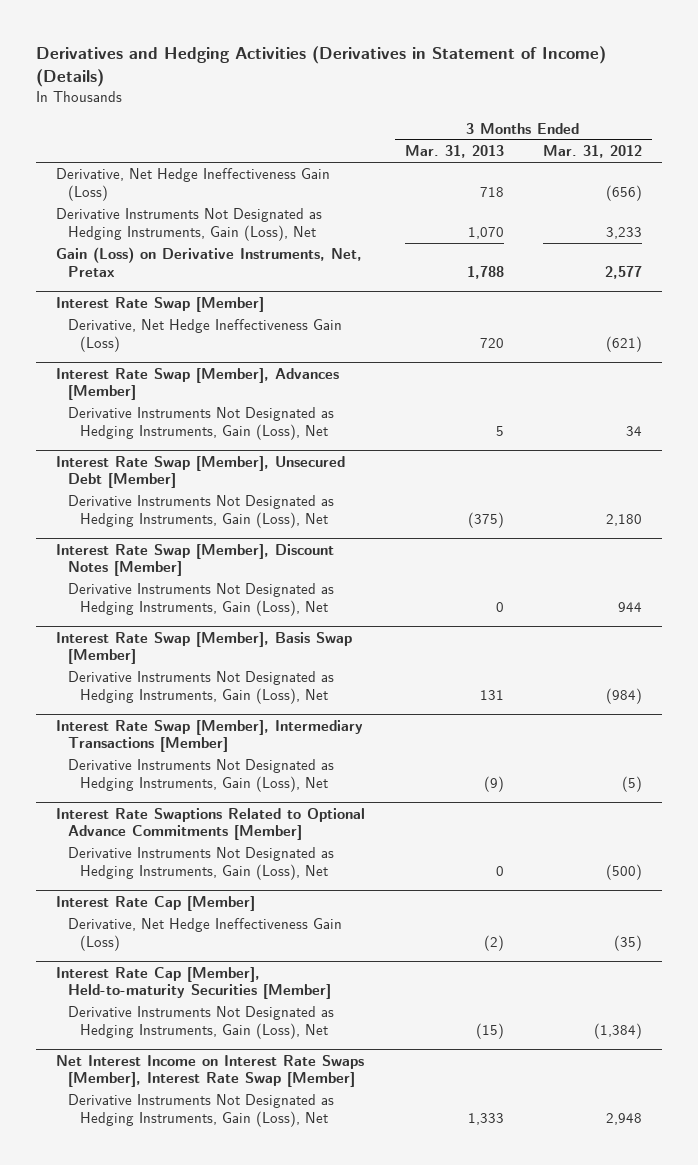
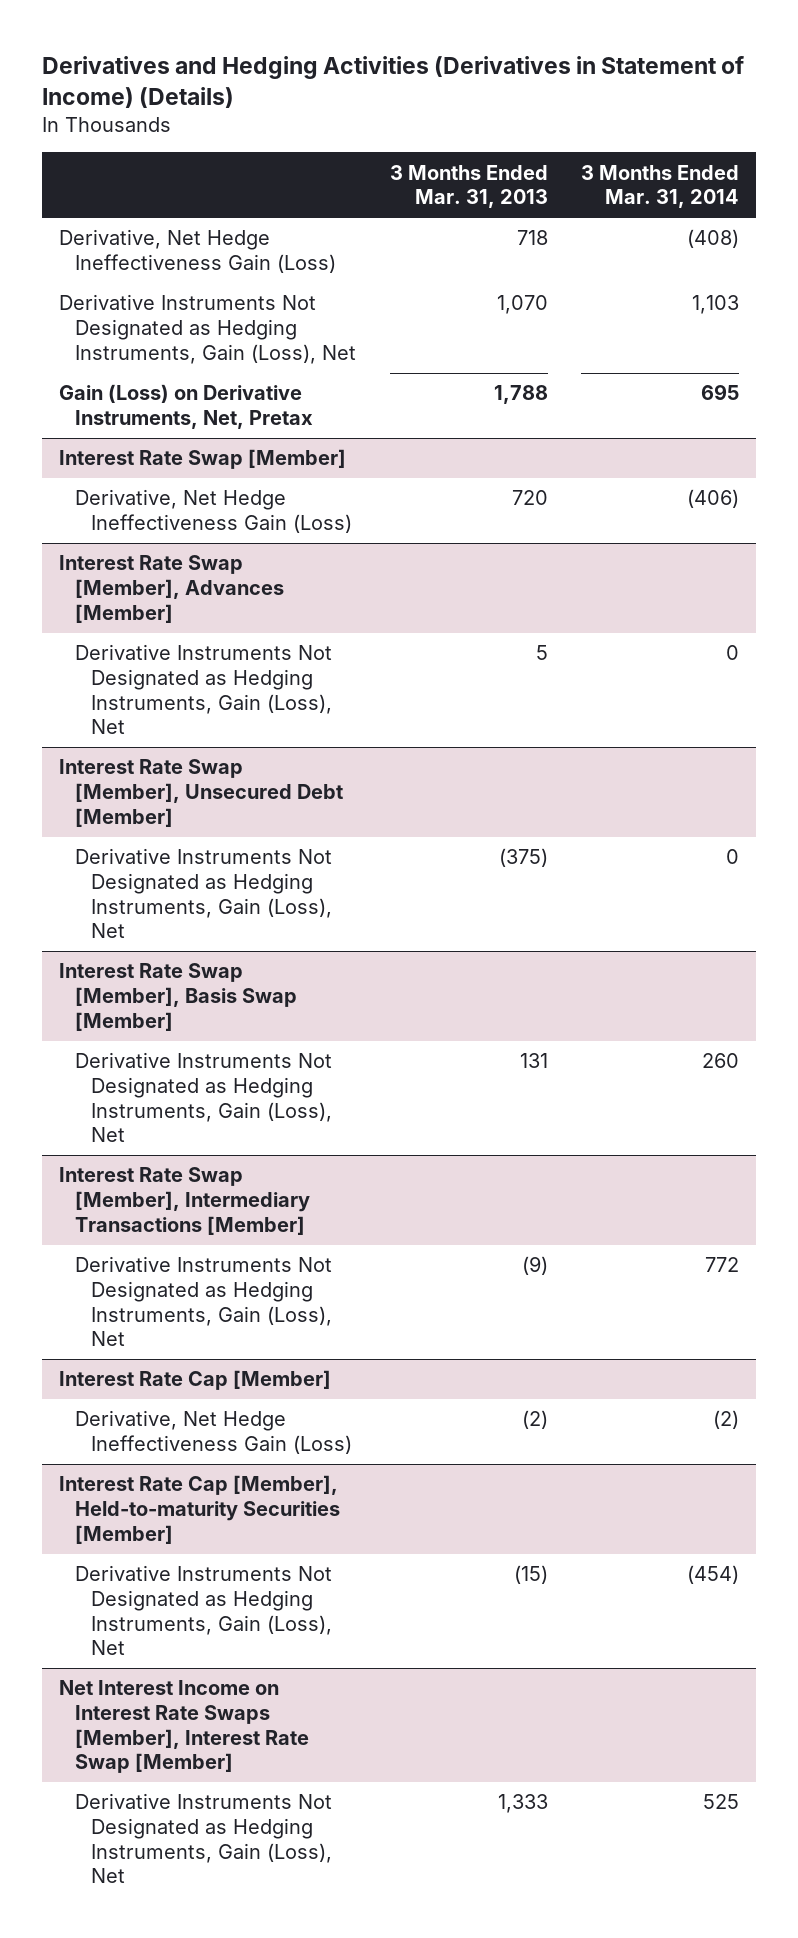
[543,145,643,159] Mar. 31, 2012 -> none
none -> [581,164,740,209] 3 Months Ended Mar. 31, 2014
[55,544,334,577] Interest Rate Swap [Member], Discount Notes [Member] -> none
[67,583,334,616] Derivative Instruments Not Designated as Hedging Instruments, Gain (Loss), Net -> none
[55,808,365,841] Interest Rate Swaptions Related to Optional Advance Commitments [Member] -> none
[67,847,334,880] Derivative Instruments Not Designated as Hedging Instruments, Gain (Loss), Net -> none

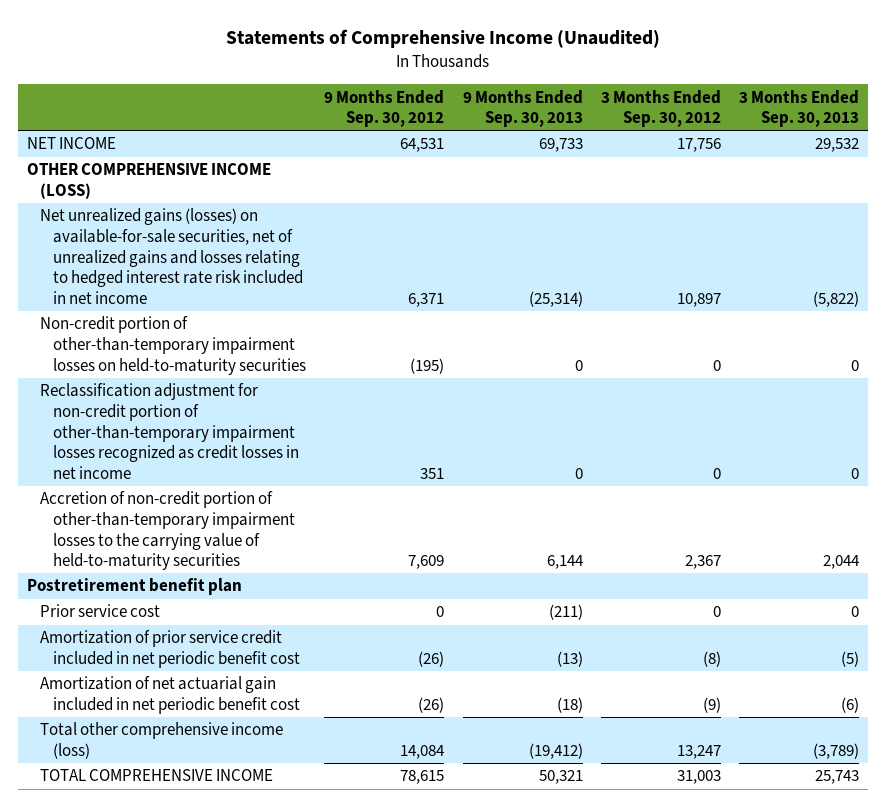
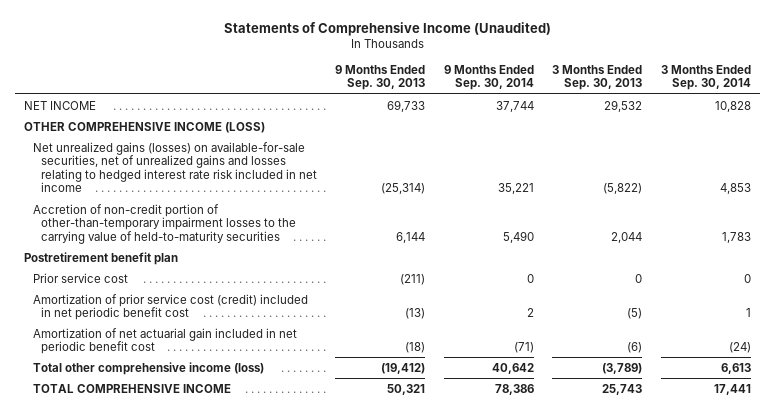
[324,89,445,128] 9 Months Ended Sep. 30, 2012 -> none
[600,89,721,128] 3 Months Ended Sep. 30, 2012 -> none
none -> [443,64,534,91] 9 Months Ended Sep. 30, 2014
none -> [661,64,752,91] 3 Months Ended Sep. 30, 2014
[40,316,307,375] Non-credit portion of other-than-temporary impairment losses on held-to-maturity securities -> none
[40,383,300,479] Reclassification adjustment for non-credit portion of other-than-temporary impairment losses recognized as credit losses in net income -> none
[40,630,301,669] Amortization of prior service credit included in net periodic benefit cost -> [32,293,308,321] Amortization of prior service cost (credit) included in net periodic benefit cost

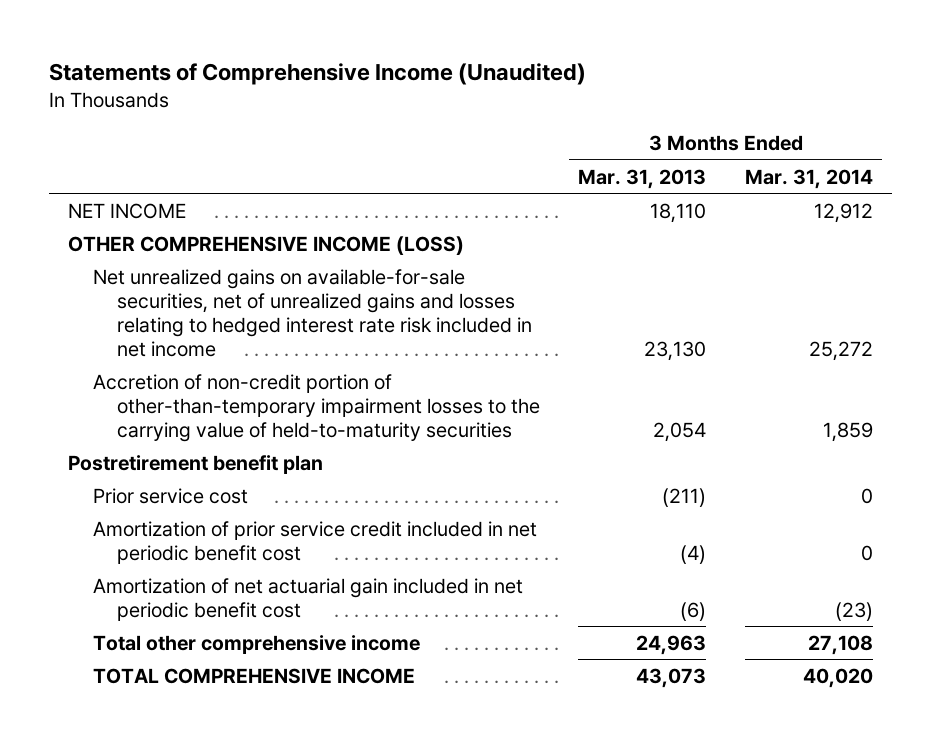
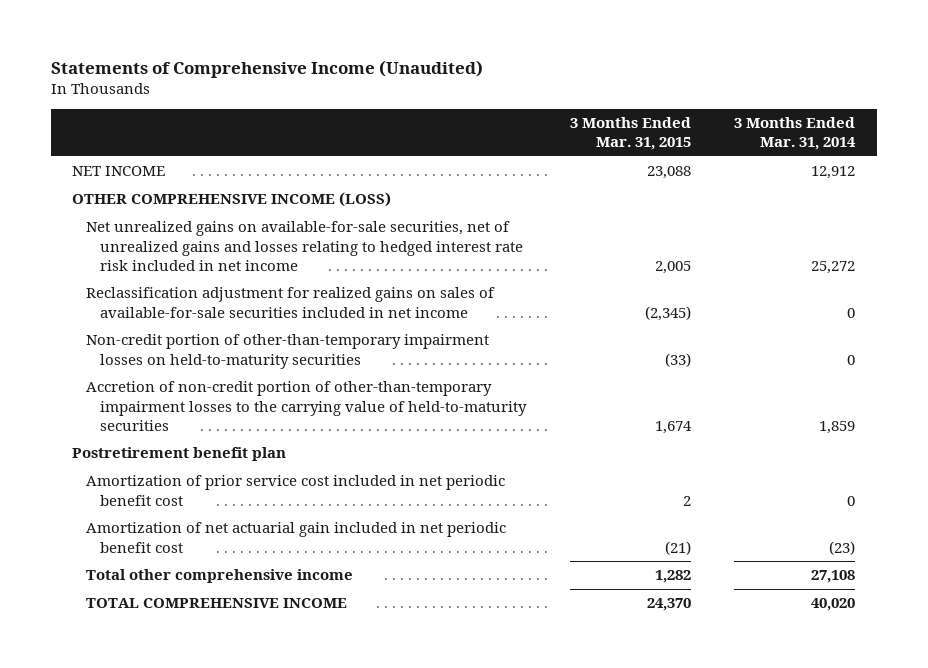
[578,168,707,189] Mar. 31, 2013 -> none
none -> [569,116,691,151] 3 Months Ended Mar. 31, 2015
none -> [86,287,496,318] Reclassification adjustment for realized gains on sales of available-for-sale securities included in net income
none -> [86,334,490,369] Non-credit portion of other-than-temporary impairment losses on held-to-maturity securities
[92,487,248,504] Prior service cost -> none
[92,520,537,564] Amortization of prior service credit included in net periodic benefit cost -> [86,475,506,506] Amortization of prior service cost included in net periodic benefit cost

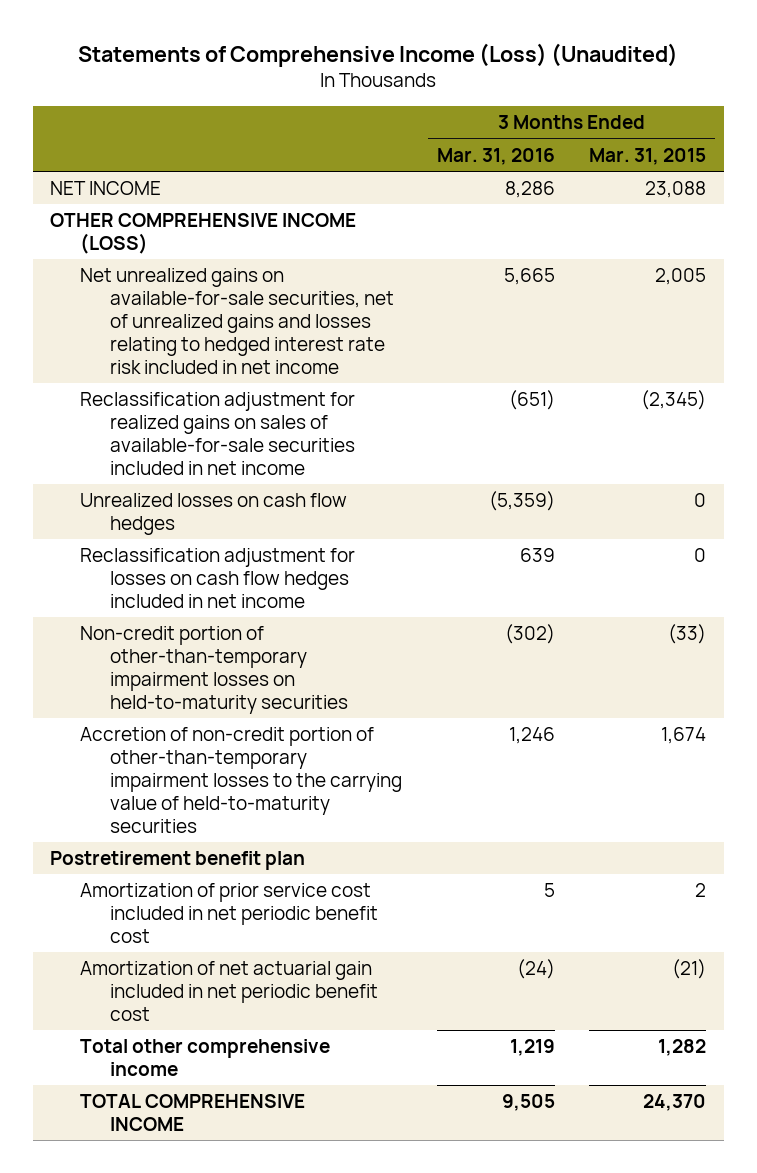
[50,59,483,78] Statements of Comprehensive Income (Unaudited) -> [78,43,679,68] Statements of Comprehensive Income (Loss) (Unaudited)
[734,116,857,151] 3 Months Ended Mar. 31, 2014 -> none
none -> [436,147,555,165] Mar. 31, 2016
none -> [80,493,348,535] Unrealized losses on cash flow hedges
none -> [80,548,356,608] Reclassification adjustment for losses on cash flow hedges included in net income

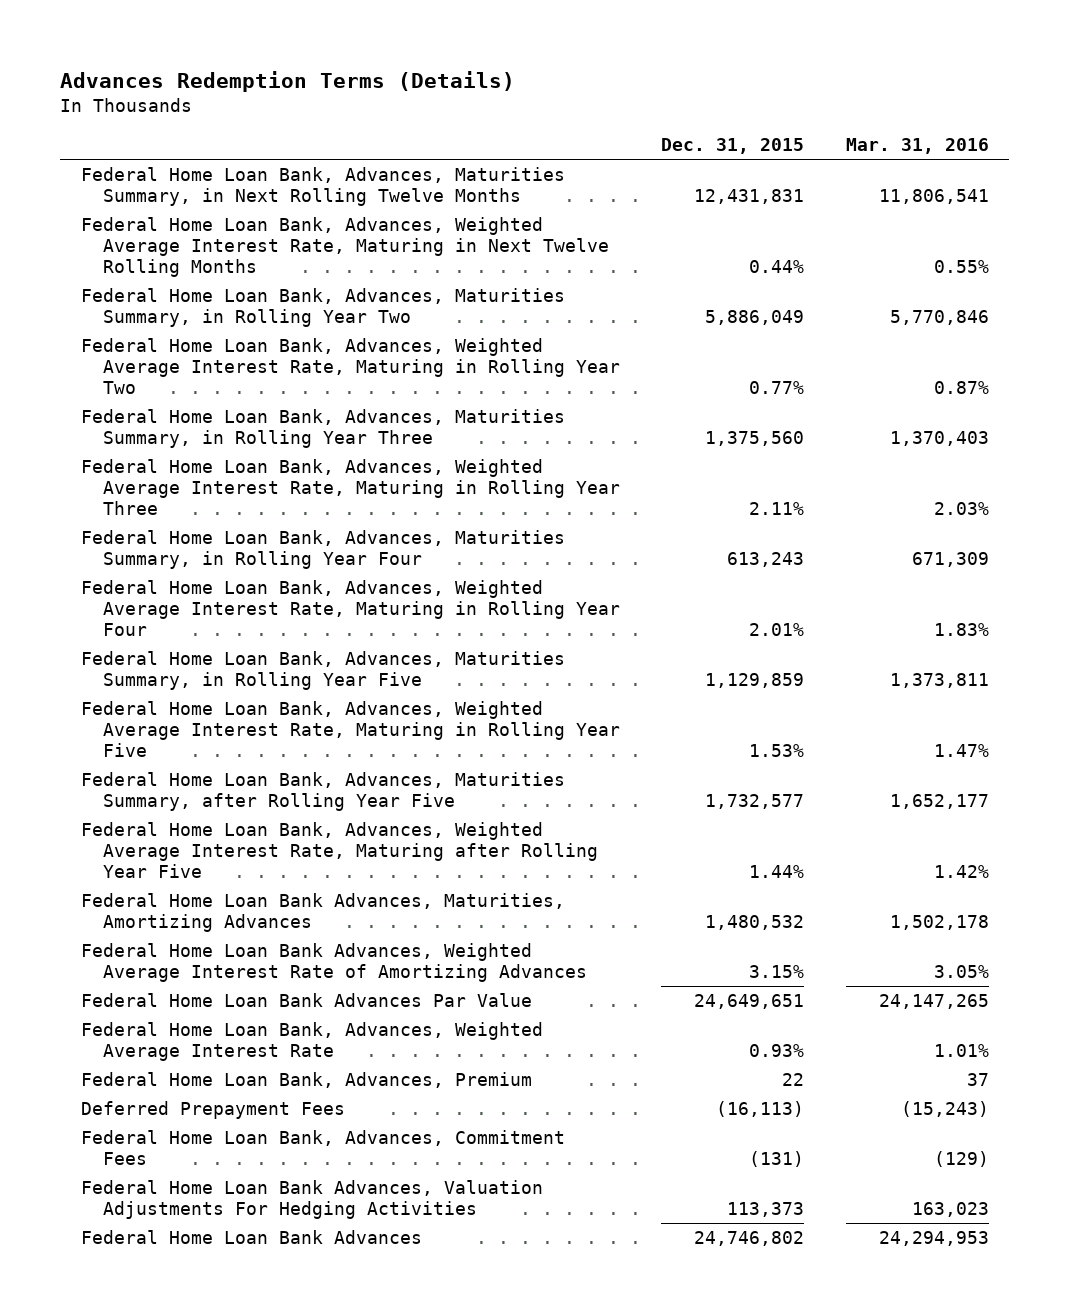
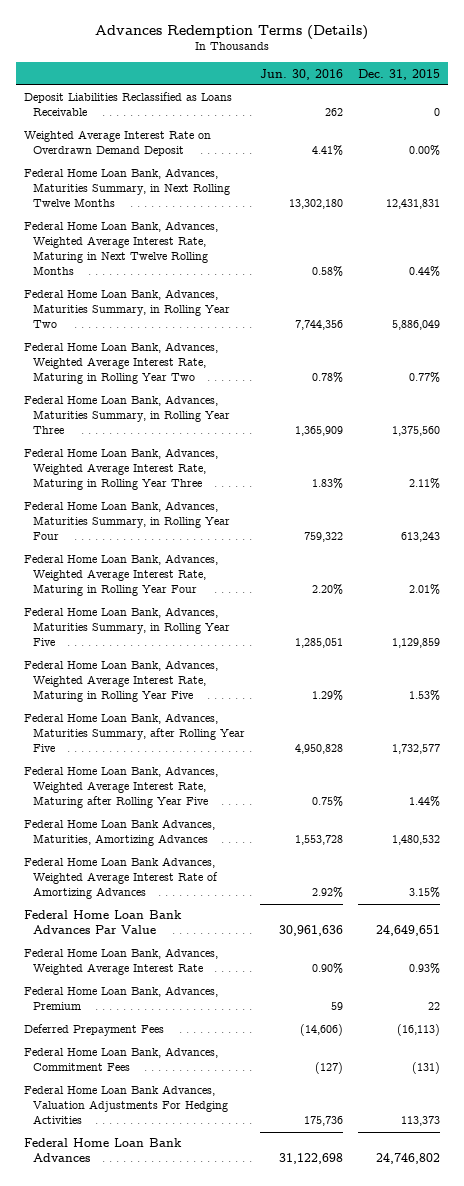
[845,138,989,155] Mar. 31, 2016 -> none
none -> [260,68,344,80] Jun. 30, 2016
none -> [23,92,232,117] Deposit Liabilities Reclassified as Loans Receivable
none -> [23,130,211,157] Weighted Average Interest Rate on Overdrawn Demand Deposit

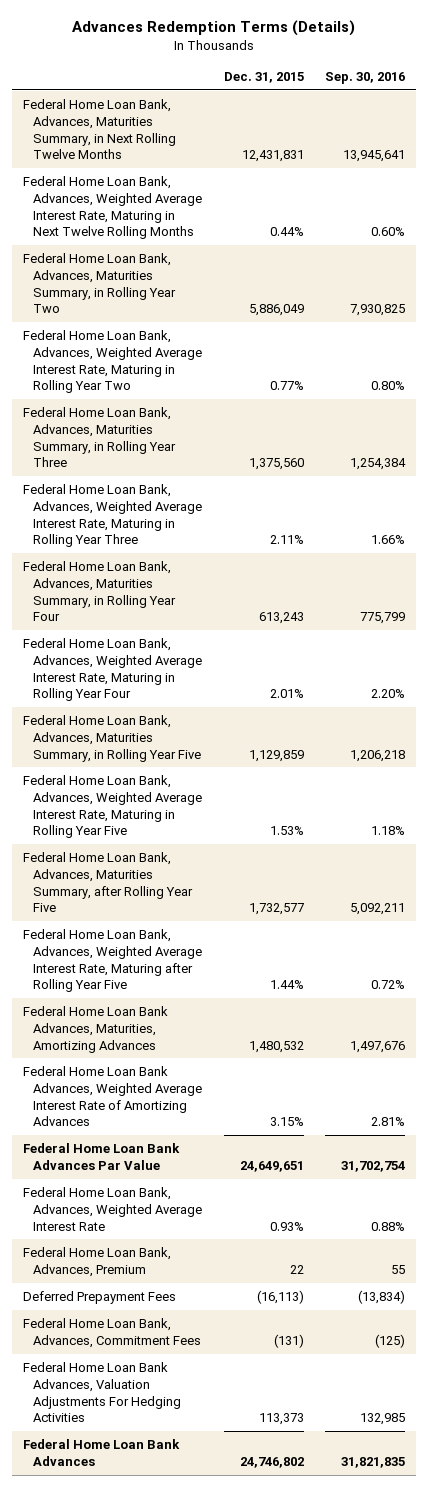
[260,68,344,80] Jun. 30, 2016 -> none
none -> [325,71,406,84] Sep. 30, 2016
[23,92,232,117] Deposit Liabilities Reclassified as Loans Receivable -> none
[23,130,211,157] Weighted Average Interest Rate on Overdrawn Demand Deposit -> none

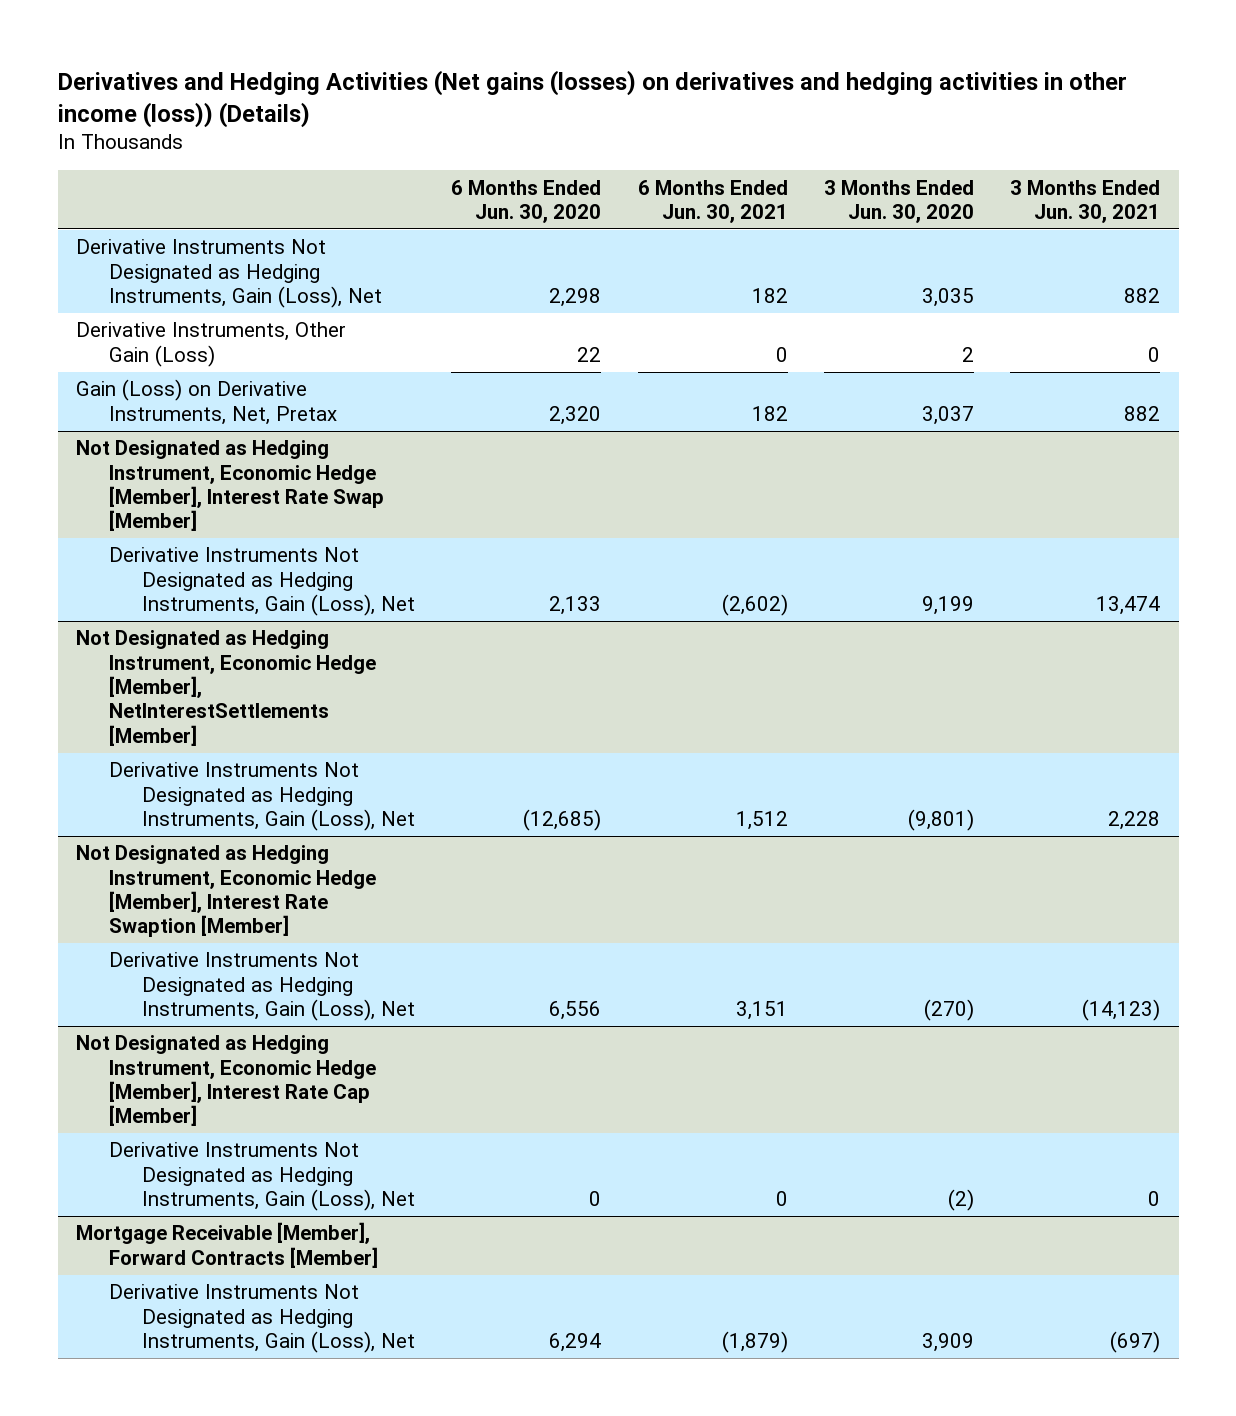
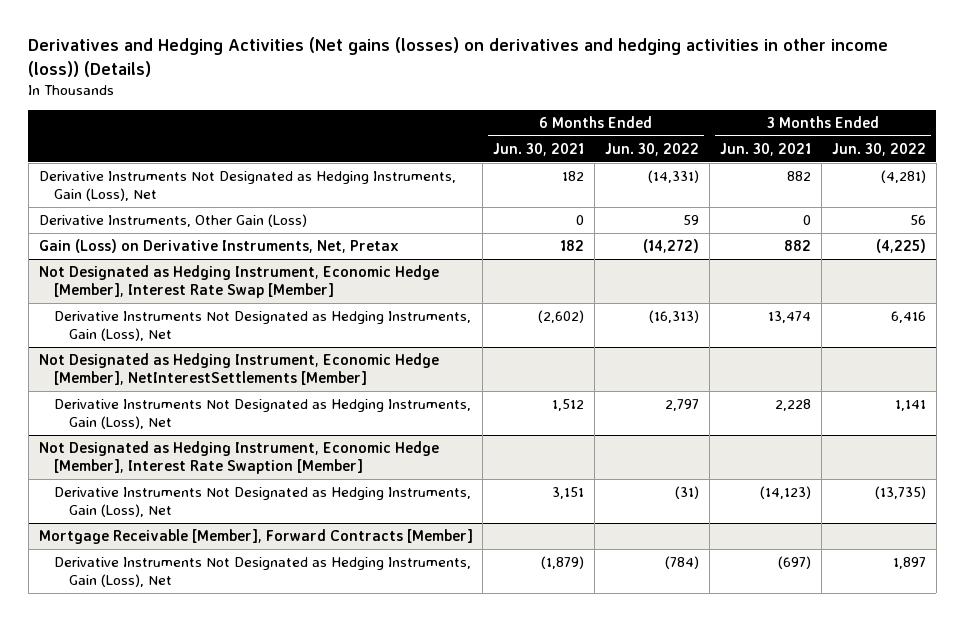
[451,179,602,223] 6 Months Ended Jun. 30, 2020 -> none
[824,179,975,223] 3 Months Ended Jun. 30, 2020 -> none
none -> [605,142,700,156] Jun. 30, 2022
none -> [831,142,926,156] Jun. 30, 2022
[75,1035,376,1127] Not Designated as Hedging Instrument, Economic Hedge [Member], Interest Rate Cap [Member] -> none
[108,1142,415,1212] Derivative Instruments Not Designated as Hedging Instruments, Gain (Loss), Net -> none

